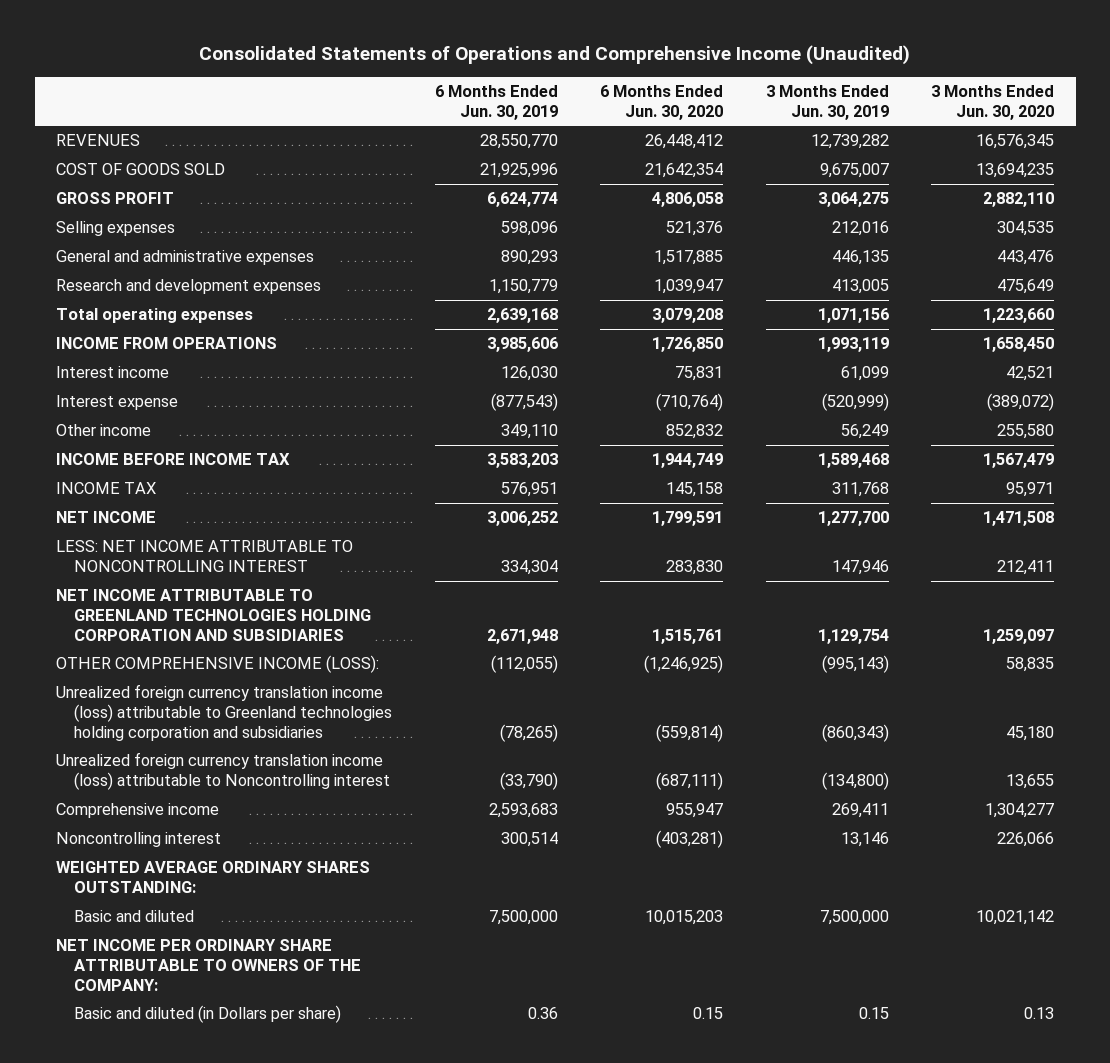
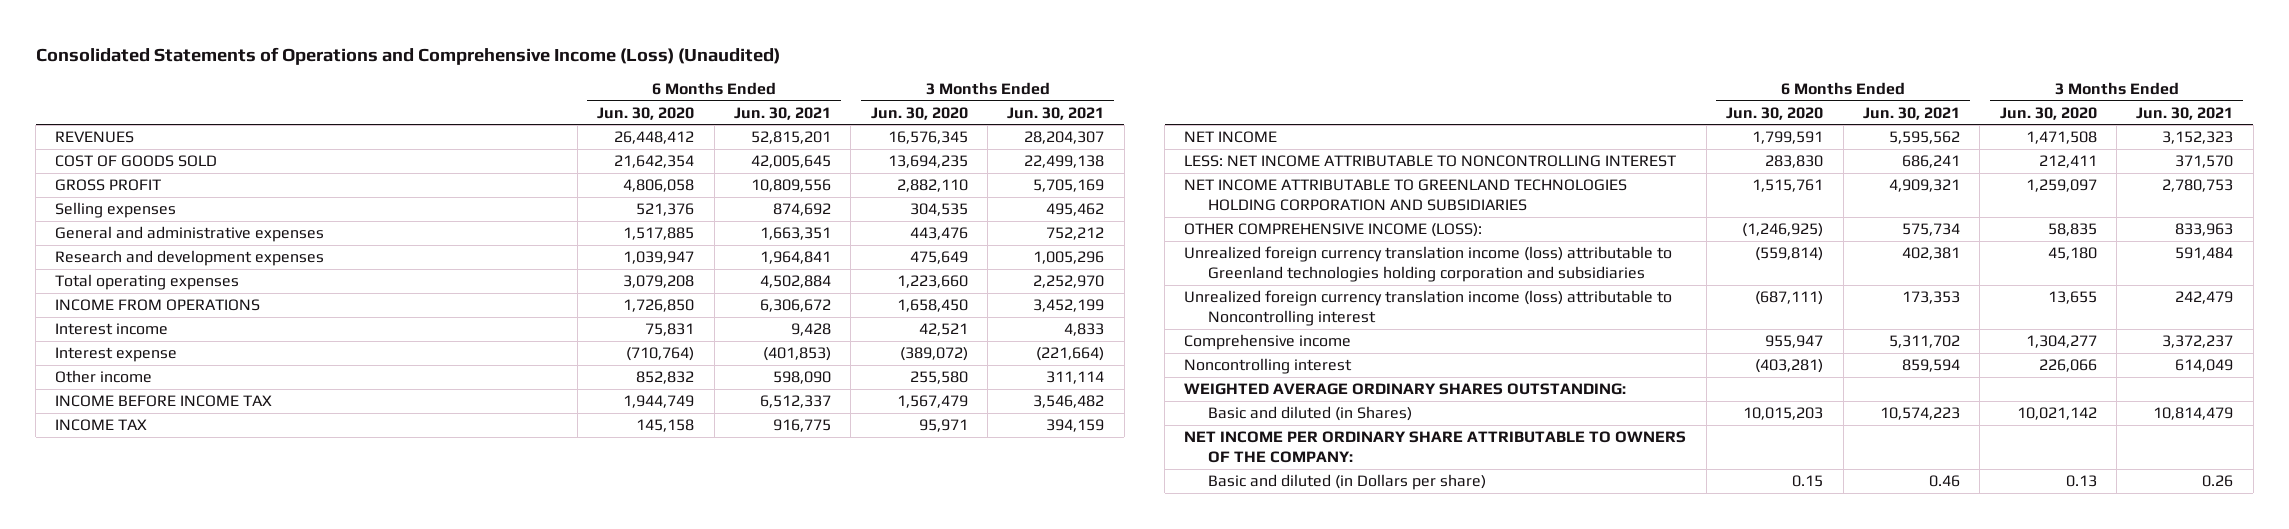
[199,45,911,66] Consolidated Statements of Operations and Comprehensive Income (Unaudited) -> [35,46,780,65] Consolidated Statements of Operations and Comprehensive Income (Loss) (Unaudited)
[434,85,558,120] 6 Months Ended Jun. 30, 2019 -> none
[765,85,889,120] 3 Months Ended Jun. 30, 2019 -> none
none -> [733,106,831,120] Jun. 30, 2021
none -> [1007,106,1105,120] Jun. 30, 2021
[74,910,195,923] Basic and diluted -> [1208,406,1413,422] Basic and diluted (in Shares)

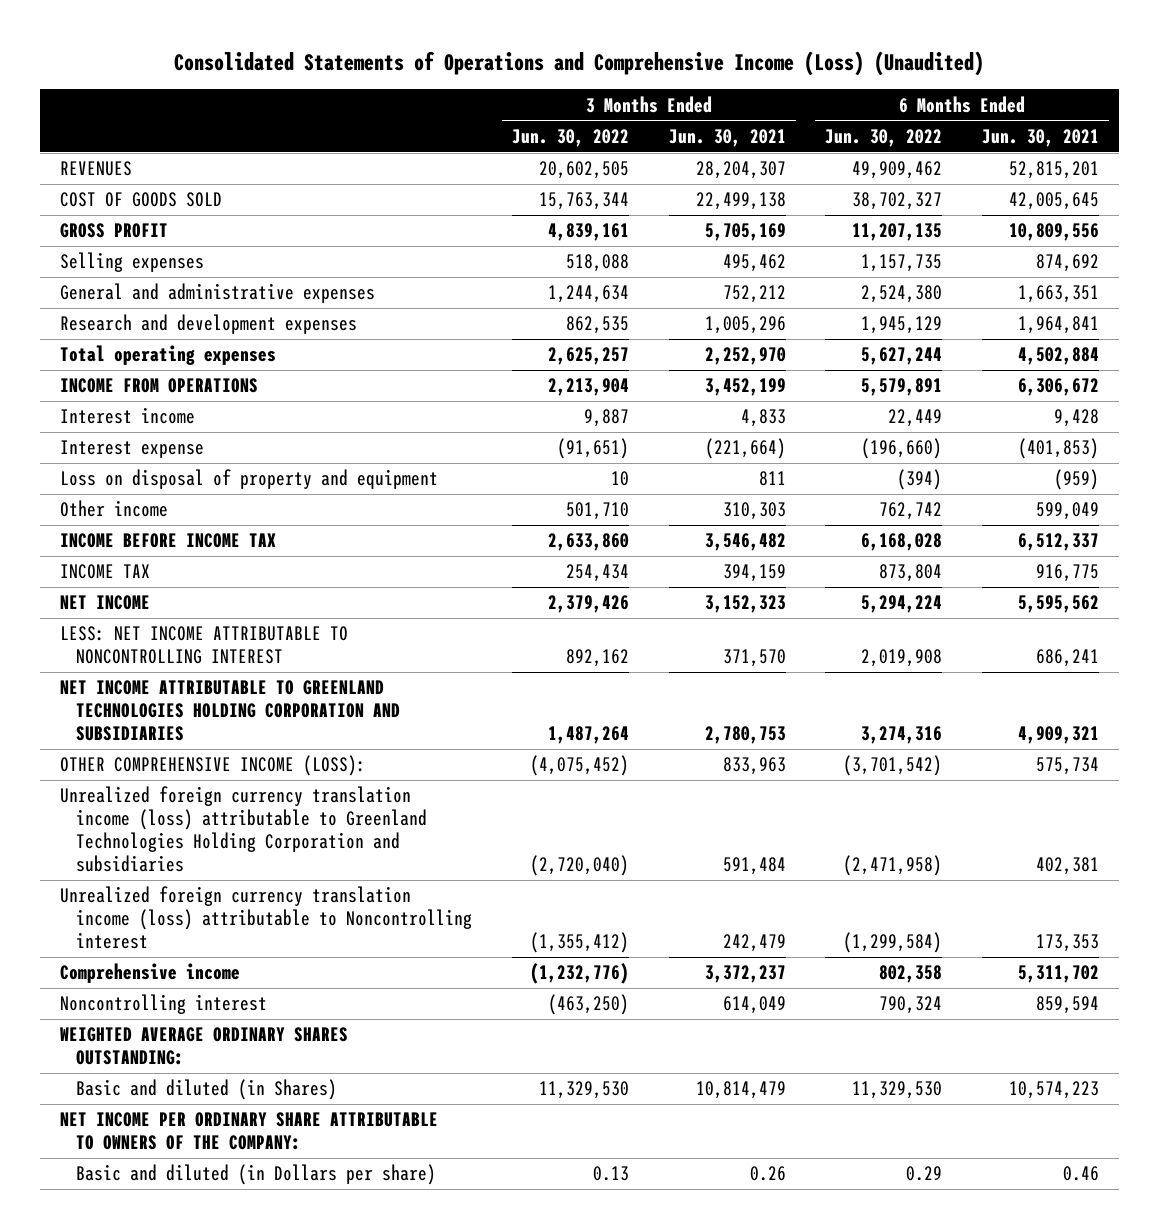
[597,106,695,120] Jun. 30, 2020 -> none
[870,106,968,120] Jun. 30, 2020 -> none
none -> [511,129,629,148] Jun. 30, 2022
none -> [825,129,943,148] Jun. 30, 2022
none -> [59,469,438,490] Loss on disposal of property and equipment
[772,371,831,385] 598,090 -> [1036,502,1100,521] 599,049
[1046,371,1105,385] 311,114 -> [722,502,786,521] 310,303
[1184,246,1673,282] Unrealized foreign currency translation income (loss) attributable to Greenland technologies holding corporation and subsidiaries -> [59,786,427,872] Unrealized foreign currency translation income (loss) attributable to Greenland Technologies Holding Corporation and subsidiaries

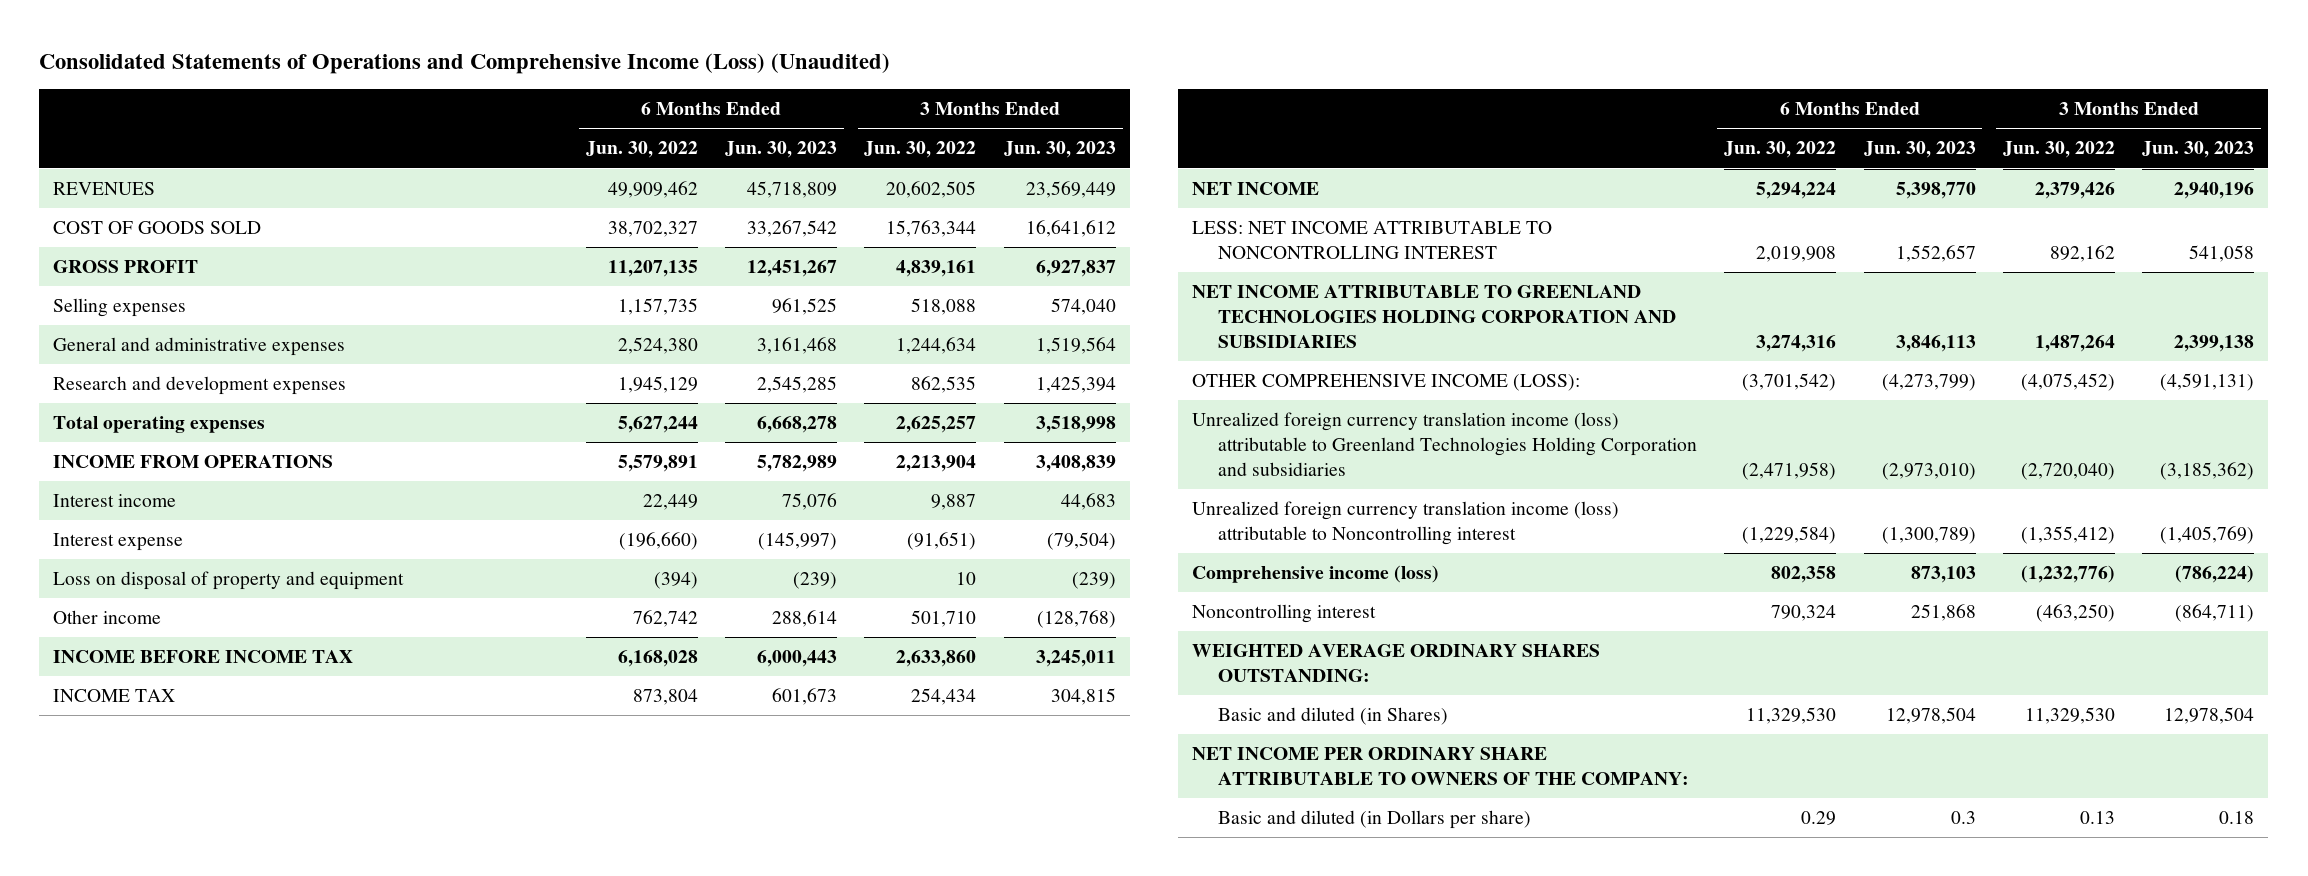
[668,129,786,148] Jun. 30, 2021 -> none
[982,129,1100,148] Jun. 30, 2021 -> none
none -> [725,141,838,159] Jun. 30, 2023
none -> [1003,141,1116,159] Jun. 30, 2023
[843,932,943,954] (1,299,584) -> [1742,525,1837,544] (1,229,584)
[59,963,240,984] Comprehensive income -> [1191,565,1439,584] Comprehensive income (loss)

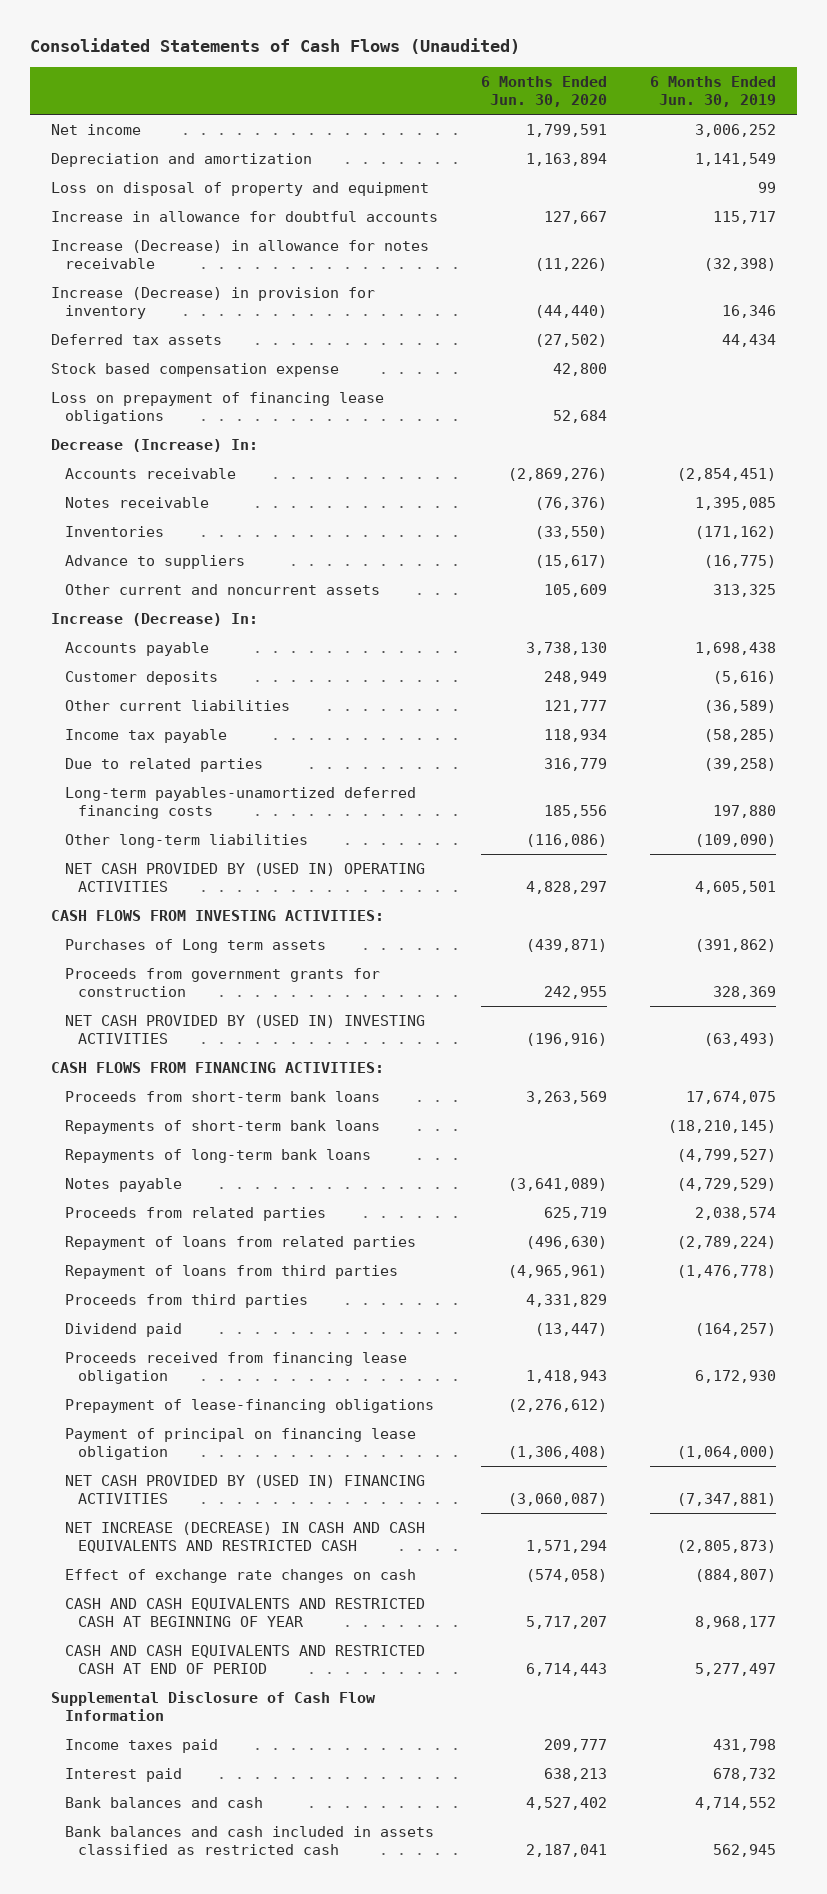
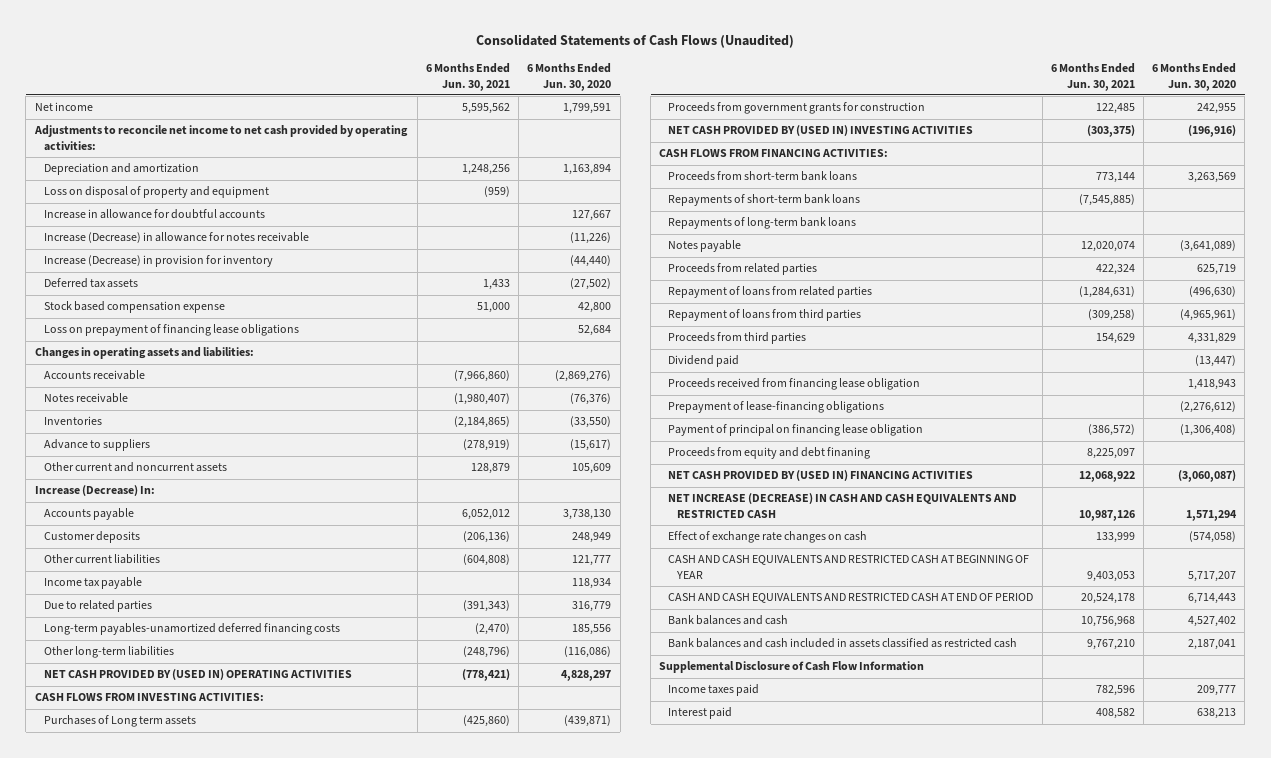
[650,75,777,107] 6 Months Ended Jun. 30, 2019 -> none
none -> [426,63,511,91] 6 Months Ended Jun. 30, 2021
none -> [33,125,408,151] Adjustments to reconcile net income to net cash provided by operating activities:
[51,438,259,452] Decrease (Increase) In: -> none
none -> [34,347,254,360] Changes in operating assets and liabilities:
none -> [668,447,871,460] Proceeds from equity and debt finaning
[64,1796,263,1808] Bank balances and cash -> [668,615,789,626] Bank balances and cash
[64,1825,434,1855] Bank balances and cash included in assets classified as restricted cash -> [668,638,1018,649] Bank balances and cash included in assets classified as restricted cash

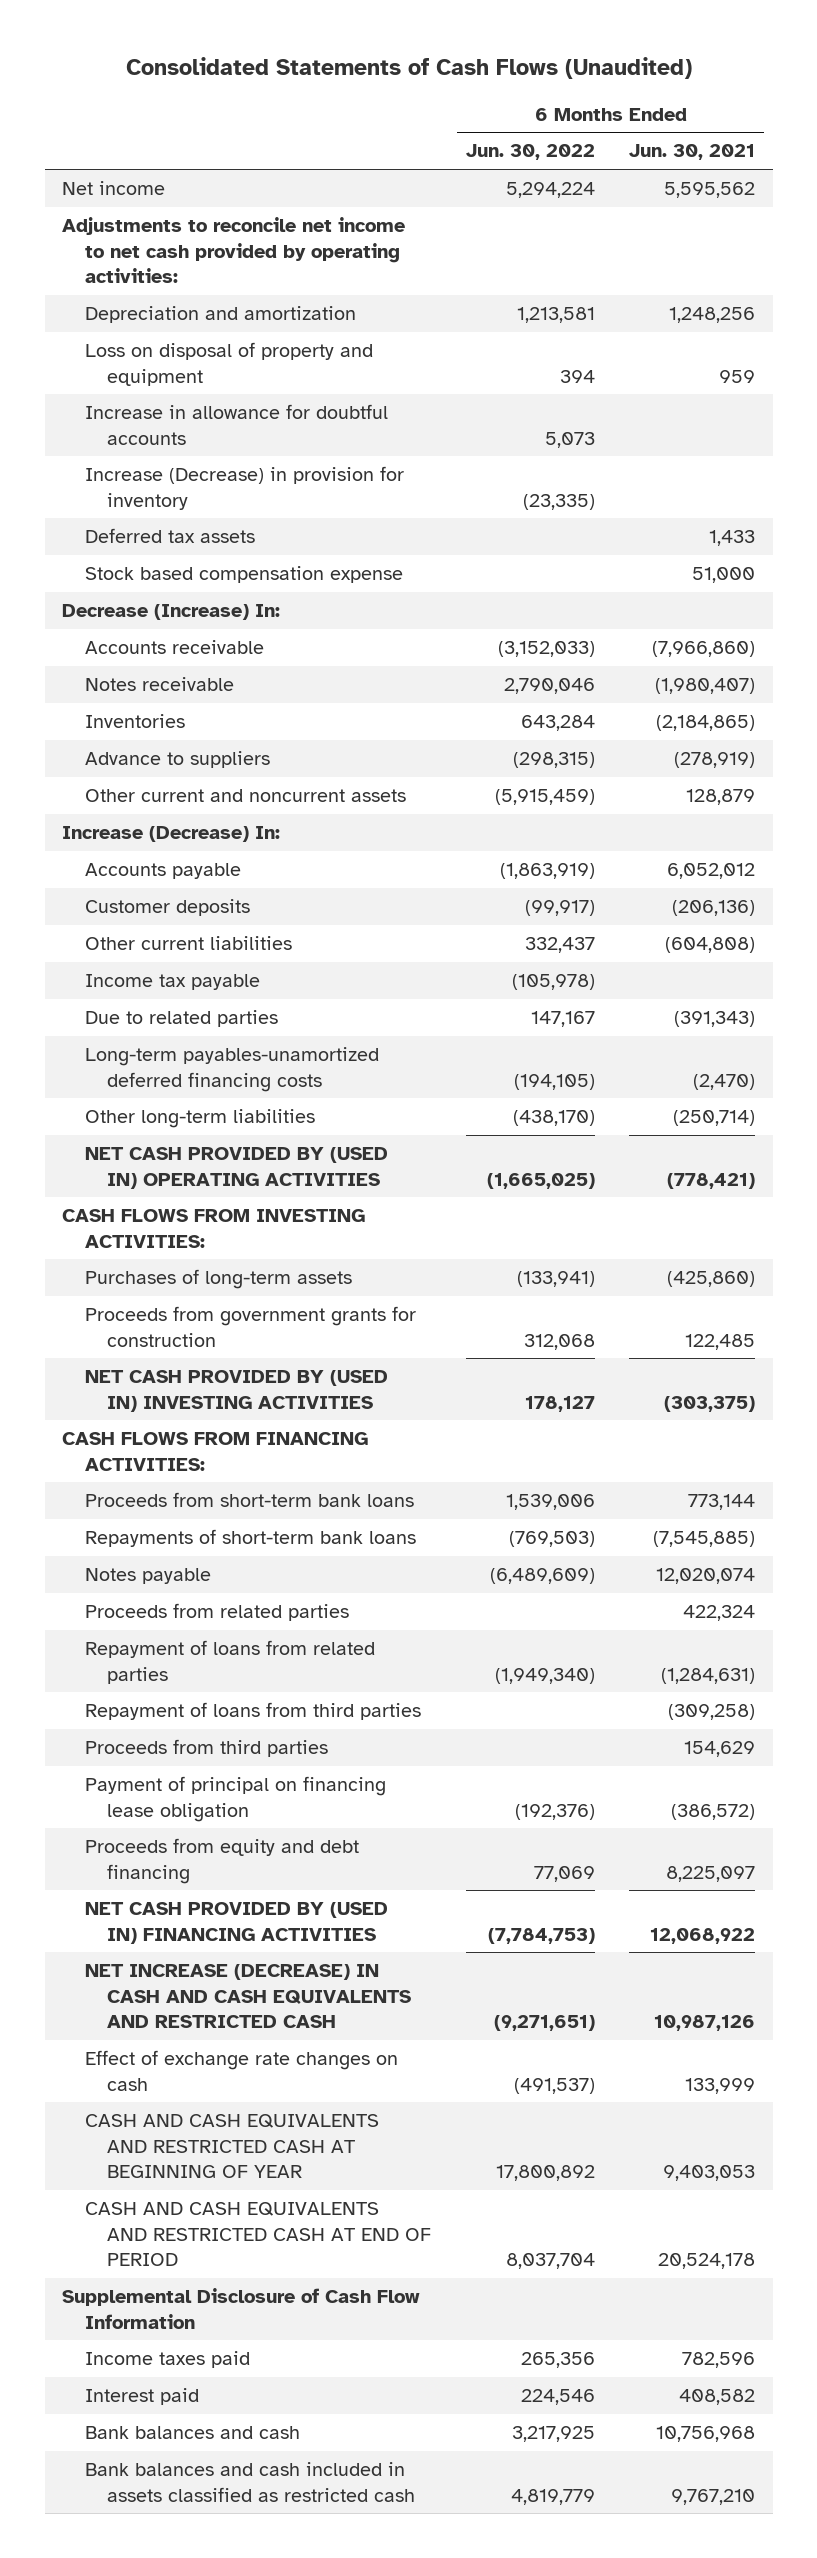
[527,63,612,91] 6 Months Ended Jun. 30, 2020 -> none
none -> [465,144,595,161] Jun. 30, 2022
[484,186,511,198] (959) -> [719,369,756,383] 959
[43,232,309,244] Increase (Decrease) in allowance for notes receivable -> none
[43,324,299,337] Loss on prepayment of financing lease obligations -> none
[34,347,254,360] Changes in operating assets and liabilities: -> none
none -> [62,604,281,621] Decrease (Increase) In:
[463,646,511,659] (248,796) -> [673,1110,756,1127] (250,714)
[43,715,196,728] Purchases of Long term assets -> [84,1269,352,1290] Purchases of long-term assets
[668,217,857,230] Repayments of long-term bank loans -> none
[668,355,740,368] Dividend paid -> none
[668,378,921,391] Proceeds received from financing lease obligation -> none
[668,401,885,414] Prepayment of lease-financing obligations -> none
[668,447,871,460] Proceeds from equity and debt finaning -> [84,1838,359,1884] Proceeds from equity and debt financing
[668,615,789,626] Bank balances and cash -> [84,2426,300,2440] Bank balances and cash
[668,638,1018,649] Bank balances and cash included in assets classified as restricted cash -> [84,2462,415,2502] Bank balances and cash included in assets classified as restricted cash

